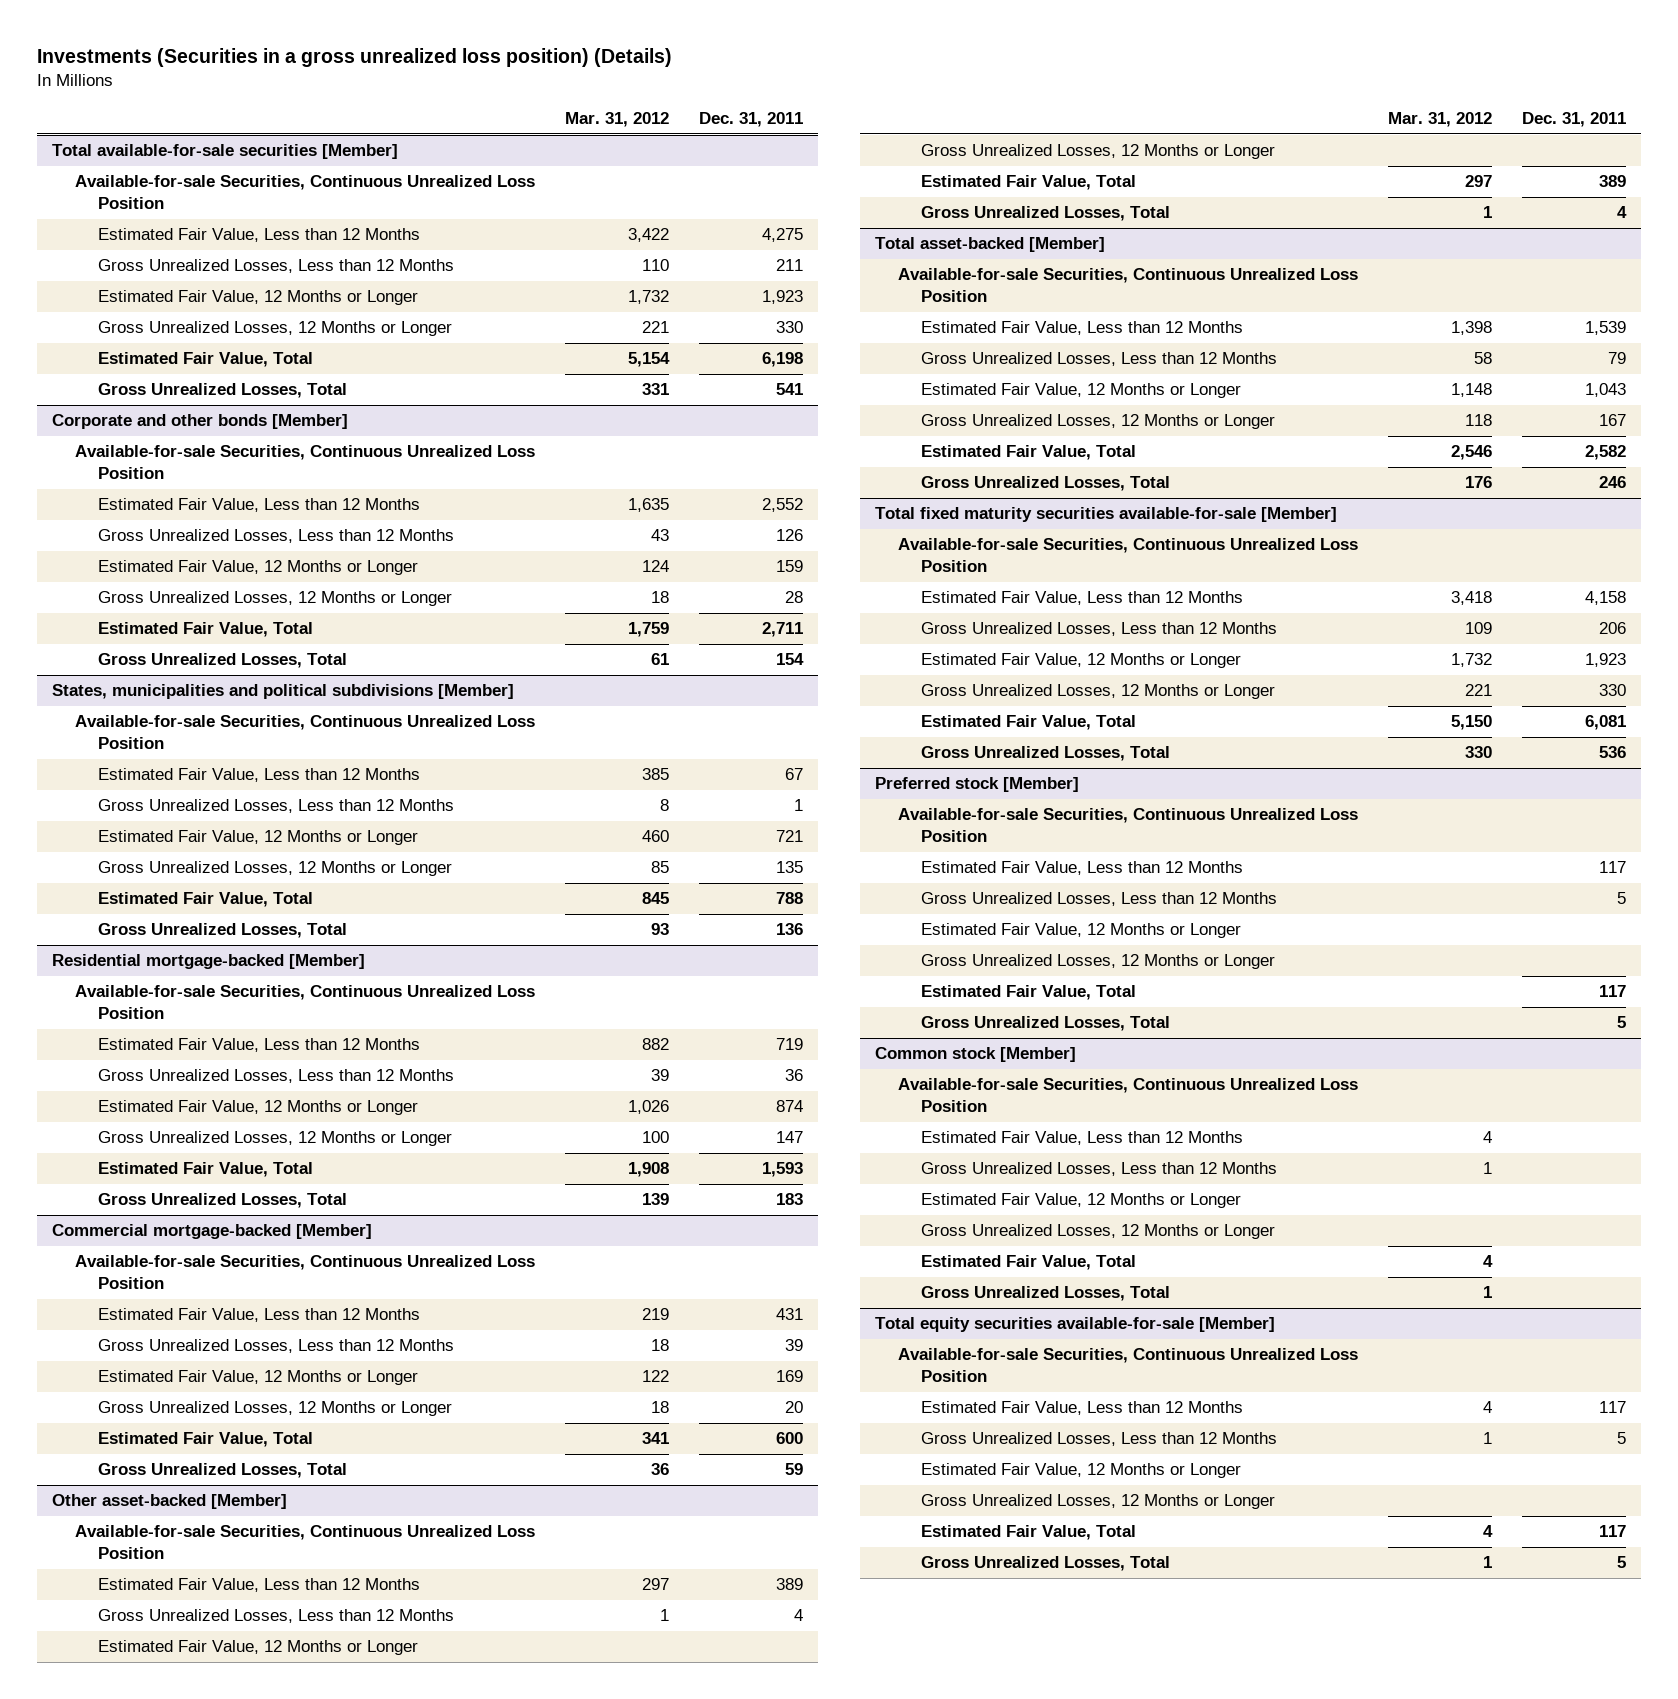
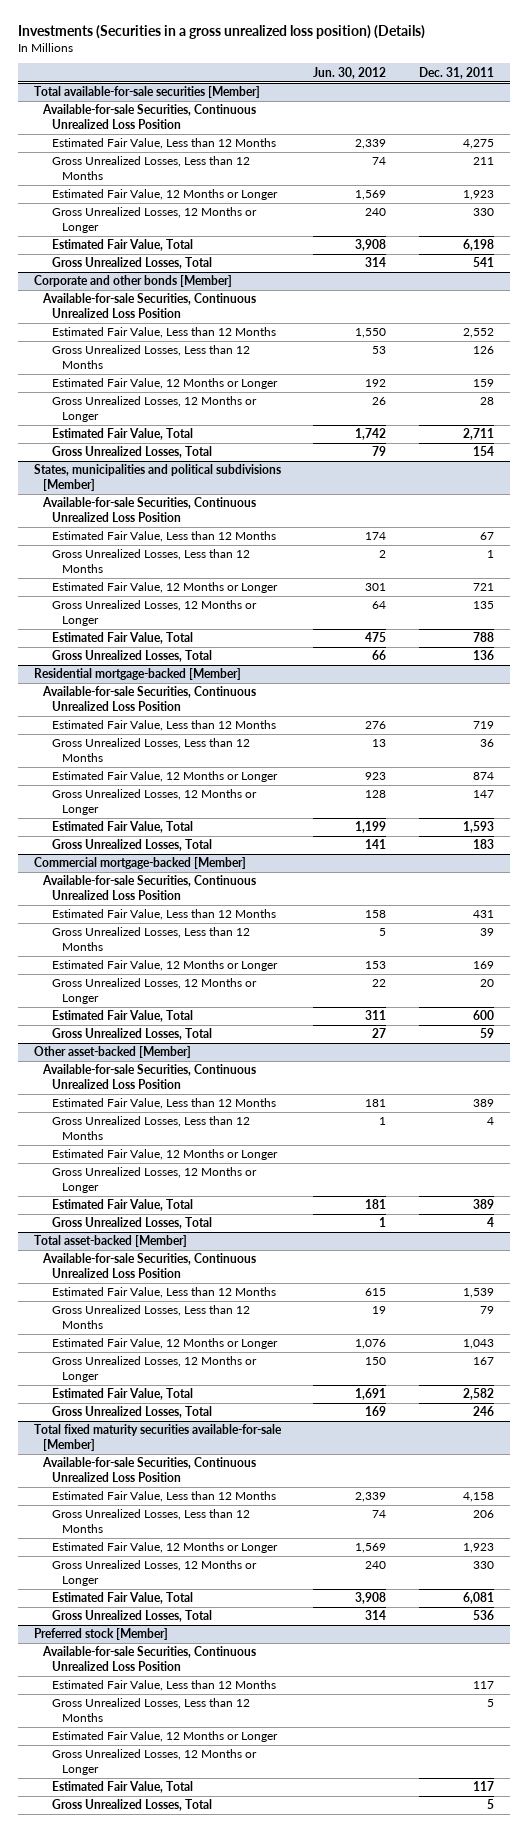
[565,112,670,128] Mar. 31, 2012 -> none
none -> [313,66,387,79] Jun. 30, 2012
[874,1047,1076,1063] Common stock [Member] -> none
[897,1078,1358,1112] Available-for-sale Securities, Continuous Unrealized Loss Position -> none
[920,1131,1243,1146] Estimated Fair Value, Less than 12 Months -> none
[920,1162,1277,1177] Gross Unrealized Losses, Less than 12 Months -> none
[920,1193,1241,1209] Estimated Fair Value, 12 Months or Longer -> none
[920,1224,1275,1240] Gross Unrealized Losses, 12 Months or Longer -> none
[920,1255,1136,1271] Estimated Fair Value, Total -> none
[920,1286,1170,1302] Gross Unrealized Losses, Total -> none
[874,1317,1275,1333] Total equity securities available-for-sale [Member] -> none
[897,1348,1358,1382] Available-for-sale Securities, Continuous Unrealized Loss Position -> none
[920,1401,1243,1416] Estimated Fair Value, Less than 12 Months -> none
[920,1432,1277,1447] Gross Unrealized Losses, Less than 12 Months -> none
[920,1463,1241,1479] Estimated Fair Value, 12 Months or Longer -> none
[920,1494,1275,1510] Gross Unrealized Losses, 12 Months or Longer -> none
[920,1525,1136,1541] Estimated Fair Value, Total -> none
[920,1556,1170,1572] Gross Unrealized Losses, Total -> none

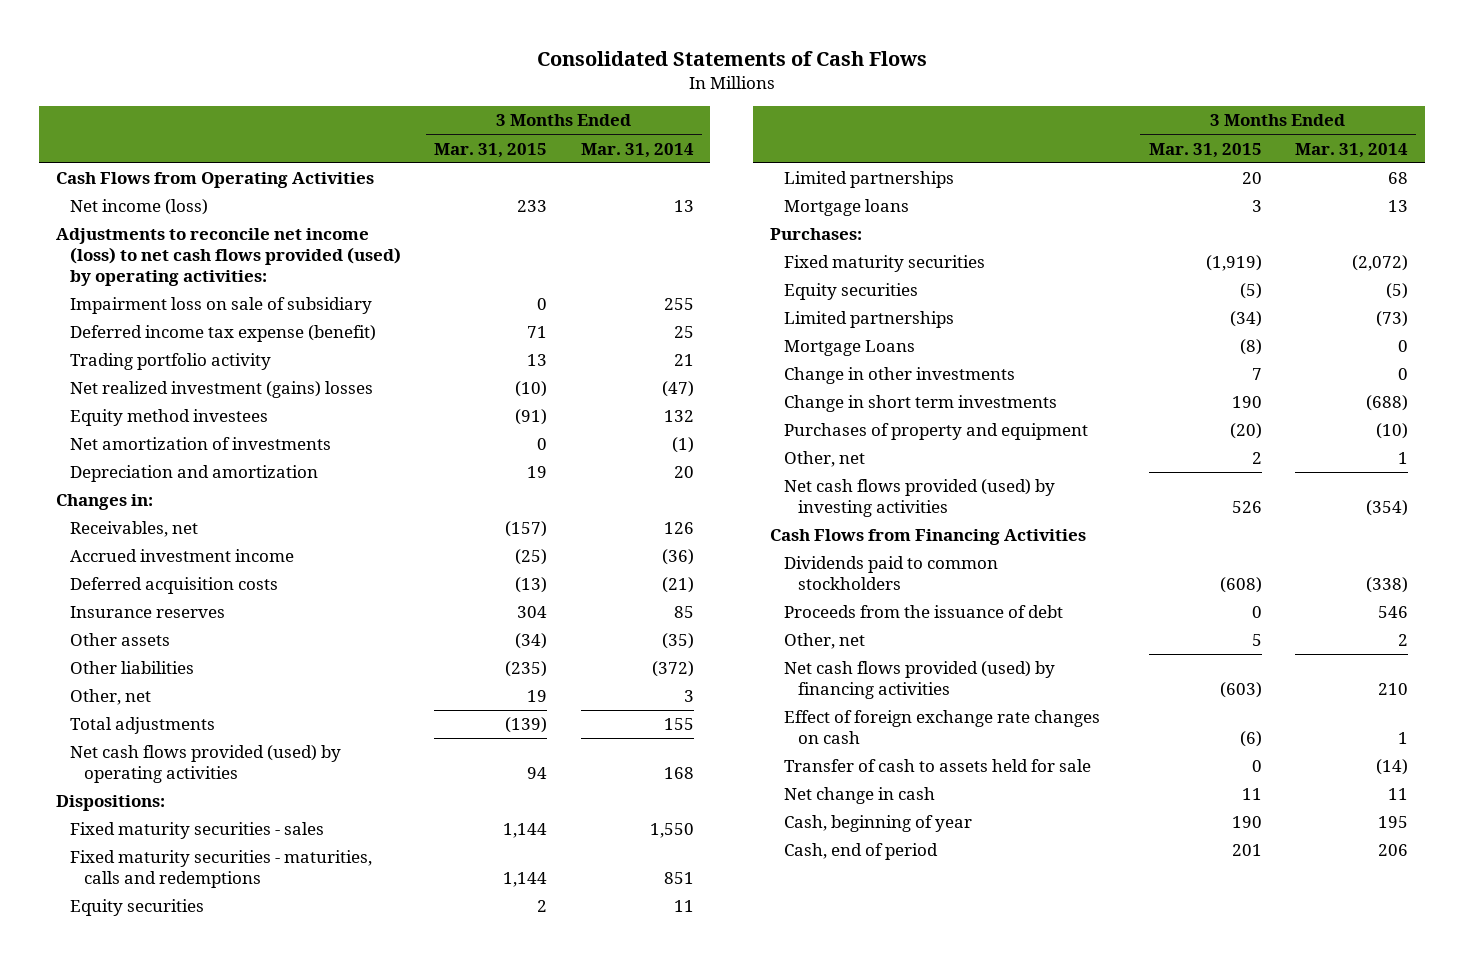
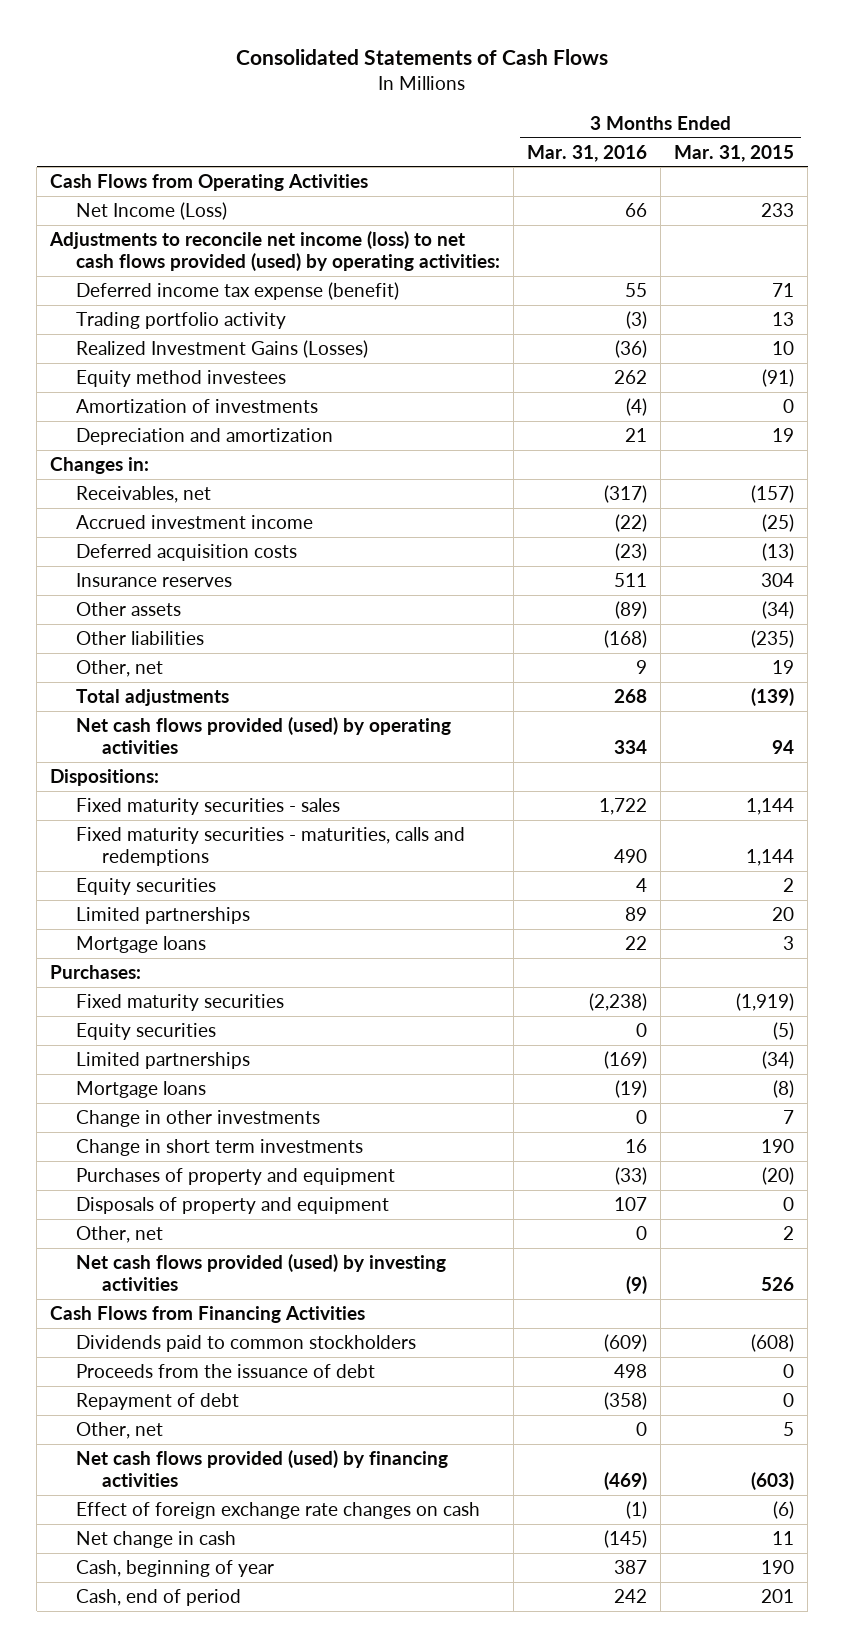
[580,142,694,158] Mar. 31, 2014 -> none
none -> [527,144,648,162] Mar. 31, 2016
[69,199,208,216] Net income (loss) -> [76,202,228,221] Net Income (Loss)
[69,297,372,315] Impairment loss on sale of subsidiary -> none
[69,381,373,399] Net realized investment (gains) losses -> [76,340,369,359] Realized Investment Gains (Losses)
[515,381,548,398] (10) -> [772,341,795,356] 10
[69,437,331,451] Net amortization of investments -> [76,399,319,414] Amortization of investments
[784,340,916,357] Mortgage Loans -> [76,1081,207,1099] Mortgage loans
none -> [76,1197,390,1215] Disposals of property and equipment
none -> [76,1393,240,1411] Repayment of debt
[784,759,1092,773] Transfer of cash to assets held for sale -> none

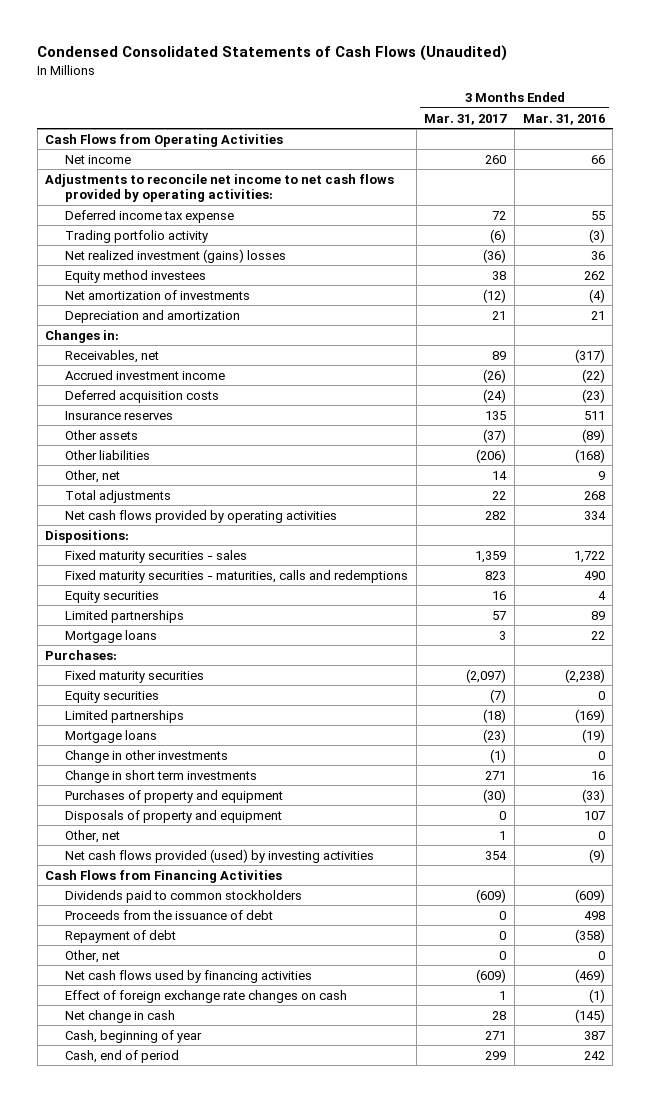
[236,49,609,66] Consolidated Statements of Cash Flows -> [37,45,508,62] Condensed Consolidated Statements of Cash Flows (Unaudited)
[674,144,795,162] Mar. 31, 2015 -> none
none -> [424,113,508,125] Mar. 31, 2017
[76,202,228,221] Net Income (Loss) -> [65,154,132,164] Net income
[49,231,501,272] Adjustments to reconcile net income (loss) to net cash flows provided (used) by operating activities: -> [45,173,395,203] Adjustments to reconcile net income to net cash flows provided by operating activities:
[76,282,400,301] Deferred income tax expense (benefit) -> [65,209,235,223] Deferred income tax expense
[76,340,369,359] Realized Investment Gains (Losses) -> [65,248,287,263] Net realized investment (gains) losses
[615,340,648,359] (36) -> [590,250,605,260] 36
[76,399,319,414] Amortization of investments -> [65,289,251,300] Net amortization of investments
[76,717,452,755] Net cash flows provided (used) by operating activities -> [65,509,338,523] Net cash flows provided by operating activities
[76,1450,449,1488] Net cash flows provided (used) by financing activities -> [65,969,313,983] Net cash flows used by financing activities

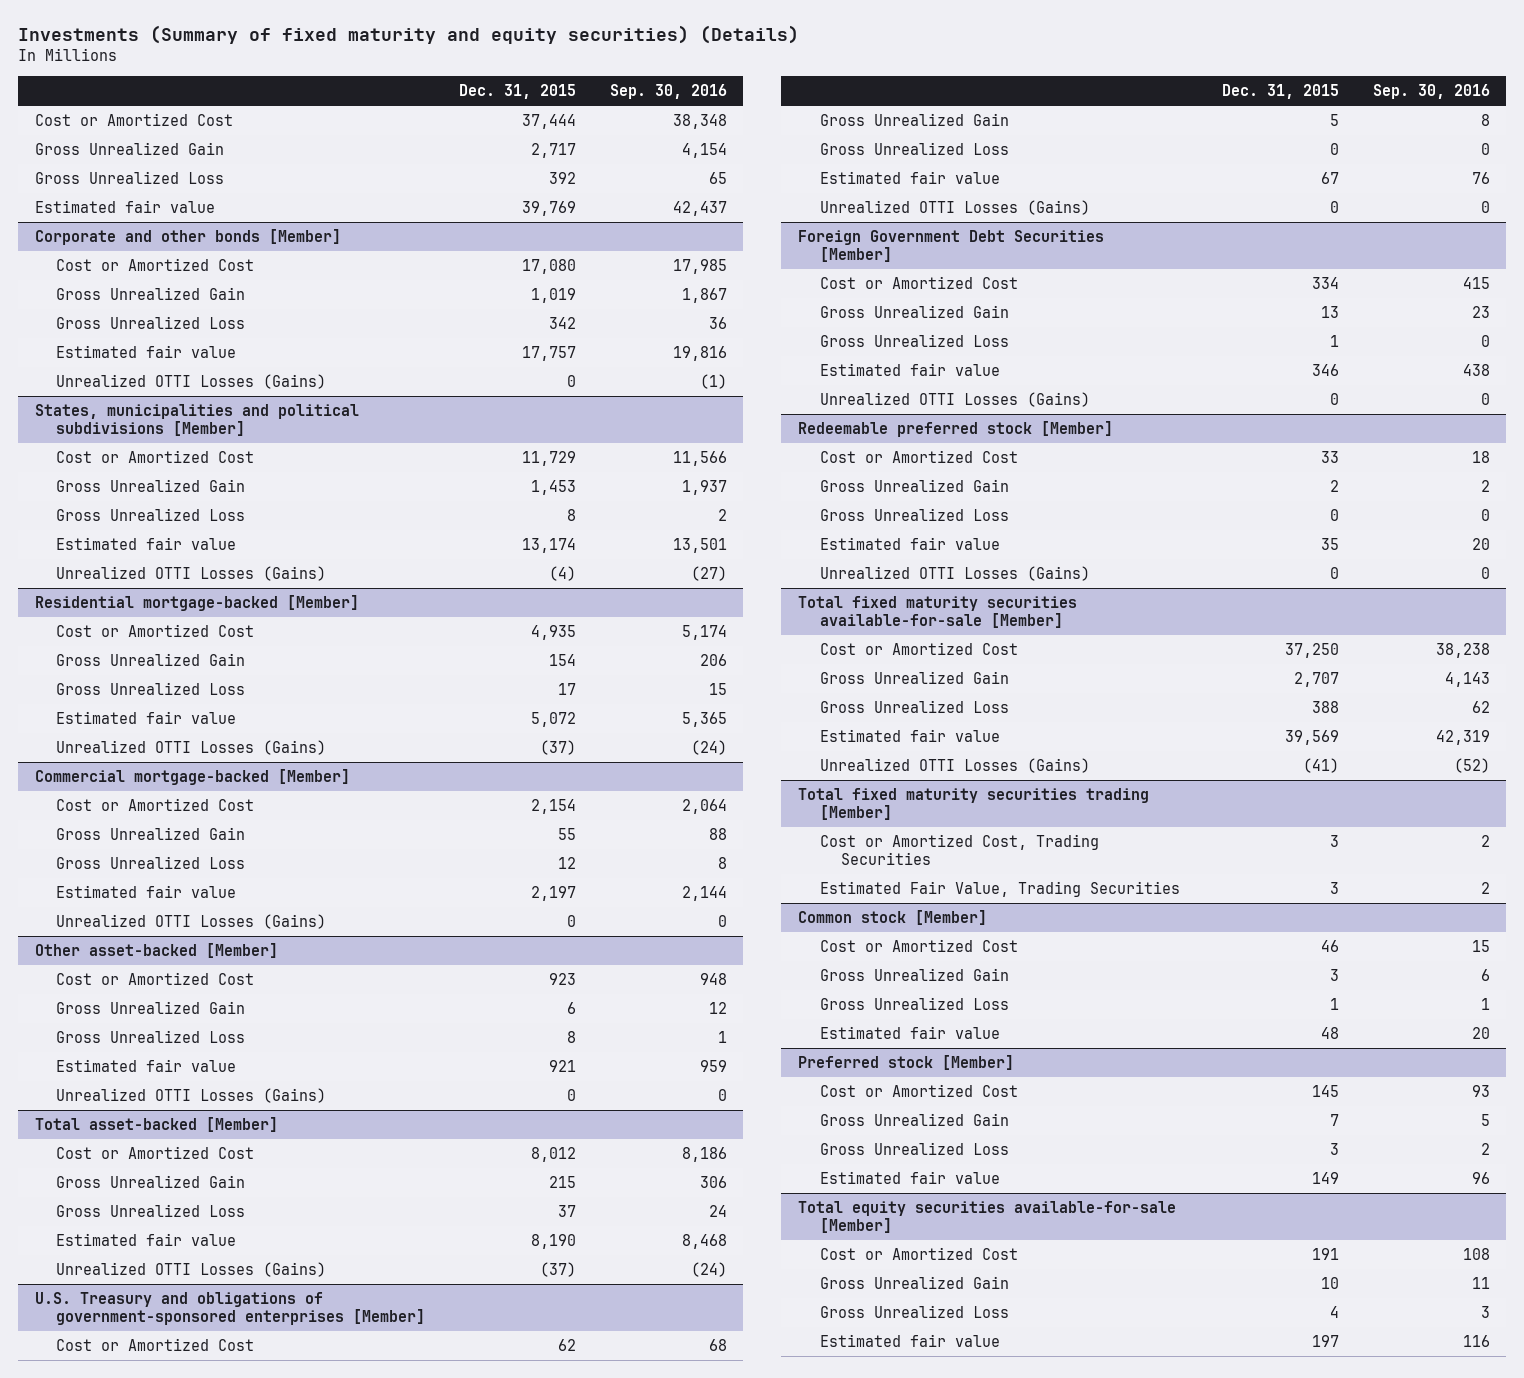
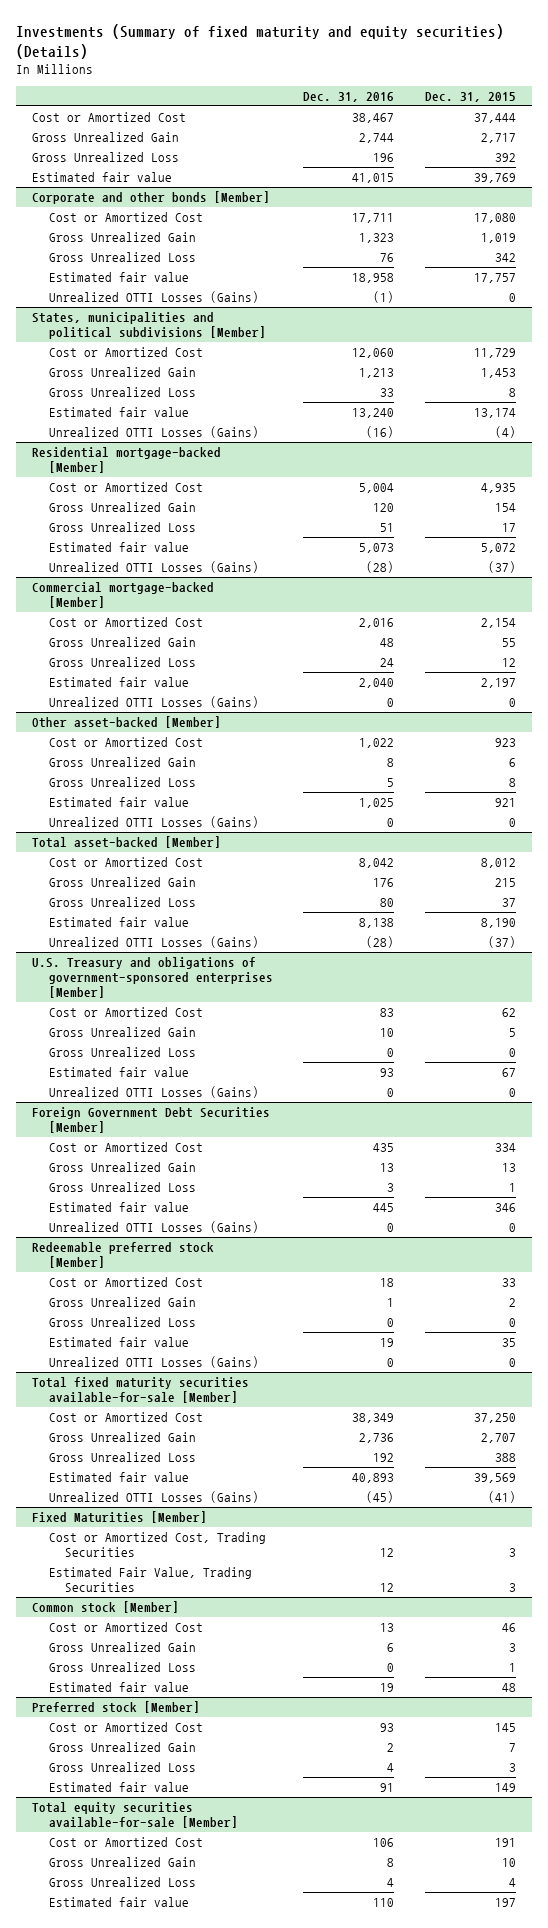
[609,84,727,100] Sep. 30, 2016 -> none
none -> [303,91,395,102] Dec. 31, 2016
[797,787,1149,820] Total fixed maturity securities trading [Member] -> [31,1511,207,1524] Fixed Maturities [Member]

